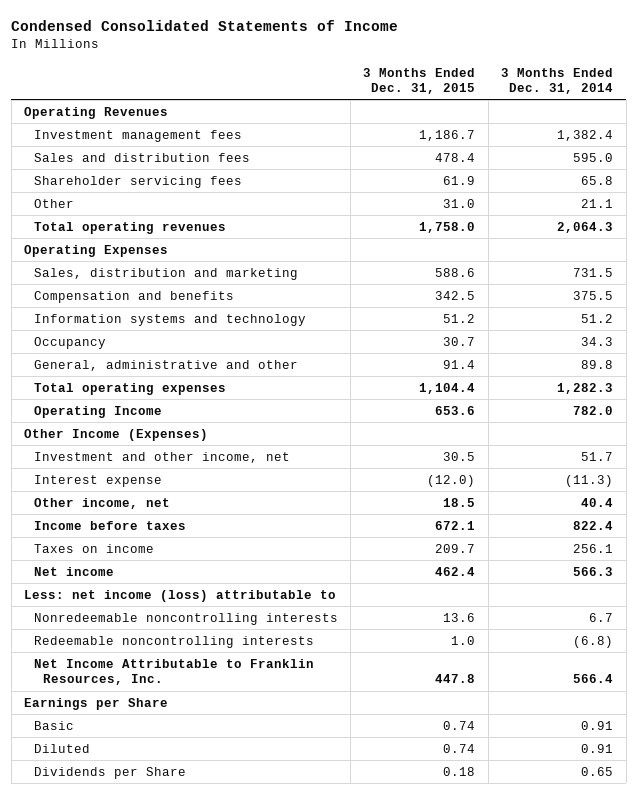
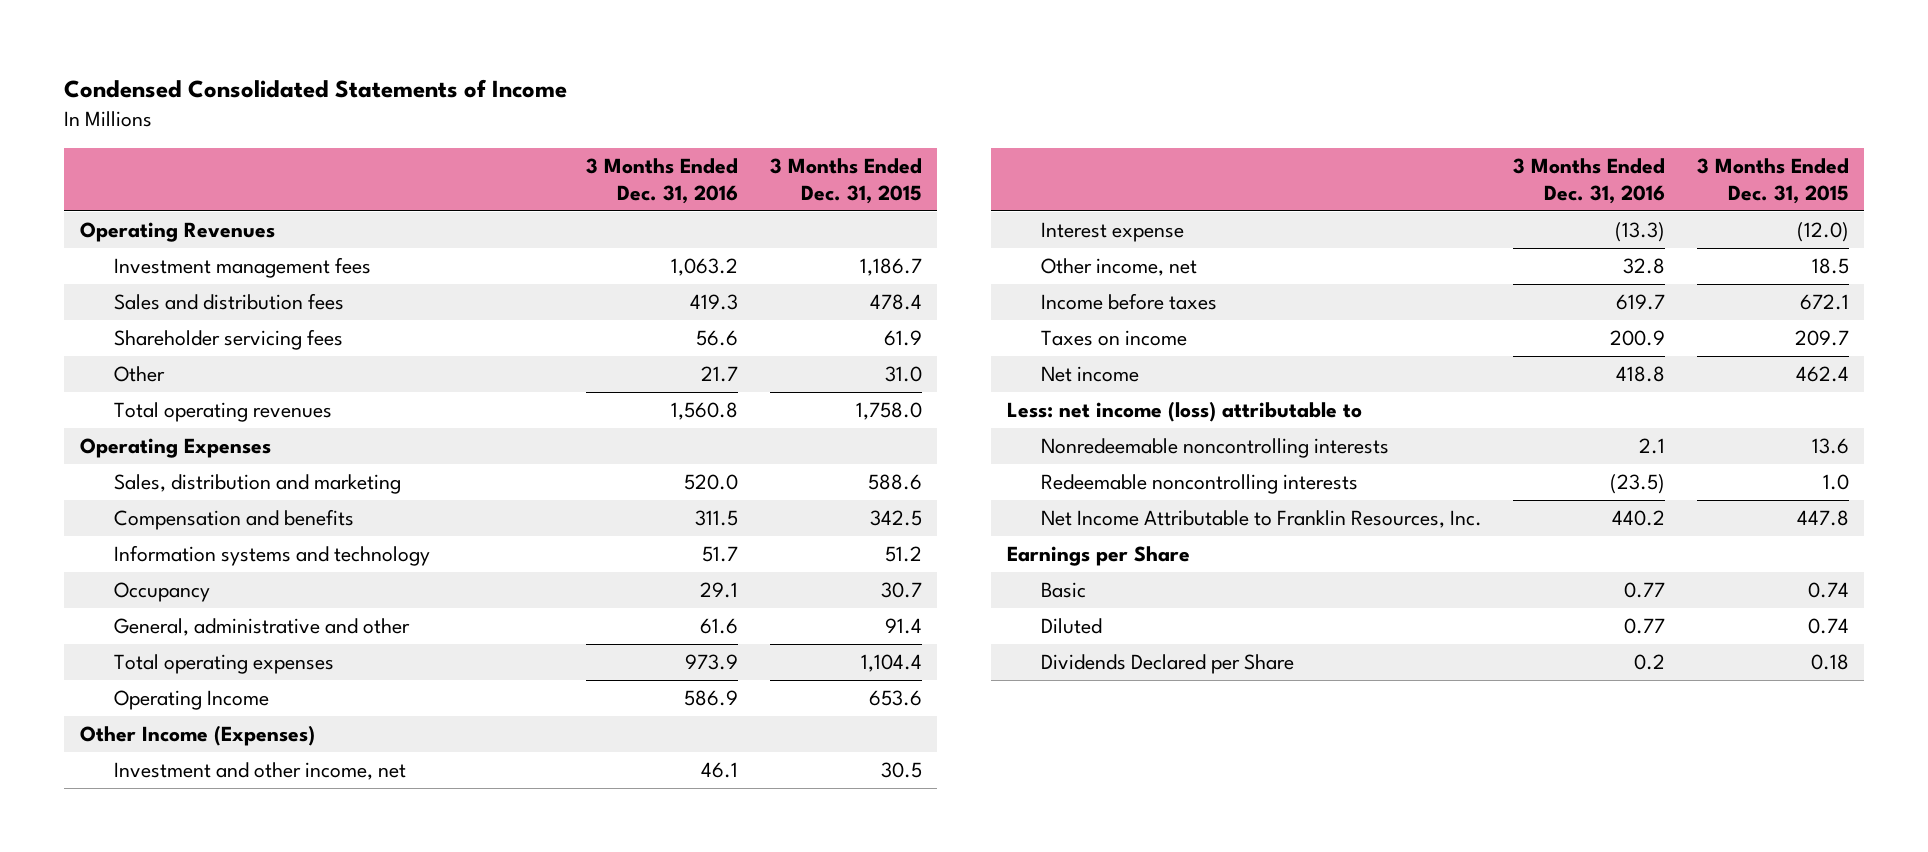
[501,67,614,94] 3 Months Ended Dec. 31, 2014 -> none
none -> [586,157,739,204] 3 Months Ended Dec. 31, 2016
[33,766,186,779] Dividends per Share -> [1040,654,1294,675] Dividends Declared per Share

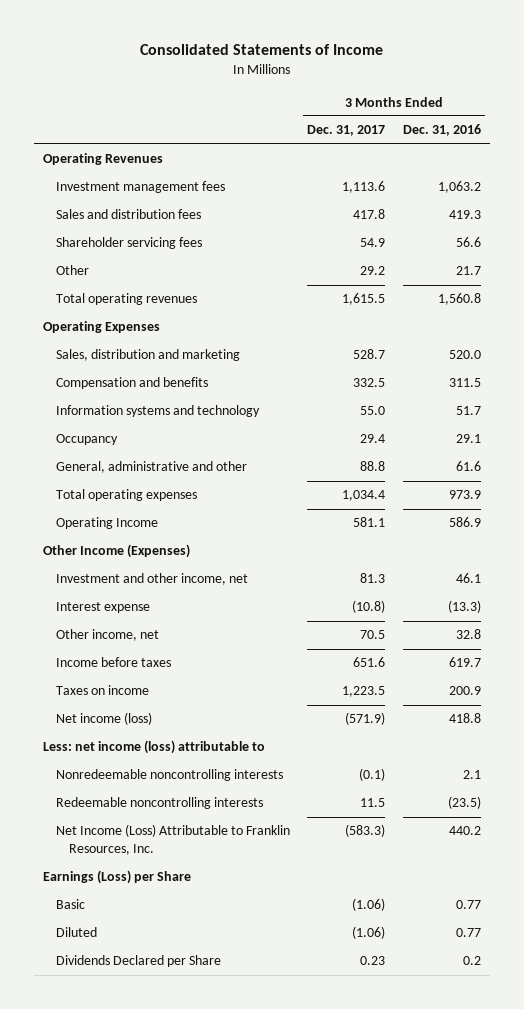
[64,79,568,99] Condensed Consolidated Statements of Income -> [139,44,383,56] Consolidated Statements of Income
[769,157,922,204] 3 Months Ended Dec. 31, 2015 -> none
none -> [307,125,386,137] Dec. 31, 2017
[1040,366,1139,383] Net income -> [55,712,152,726] Net income (loss)
[1040,510,1482,529] Net Income Attributable to Franklin Resources, Inc. -> [55,824,290,856] Net Income (Loss) Attributable to Franklin Resources, Inc.
[1006,546,1190,567] Earnings per Share -> [42,870,191,885] Earnings (Loss) per Share

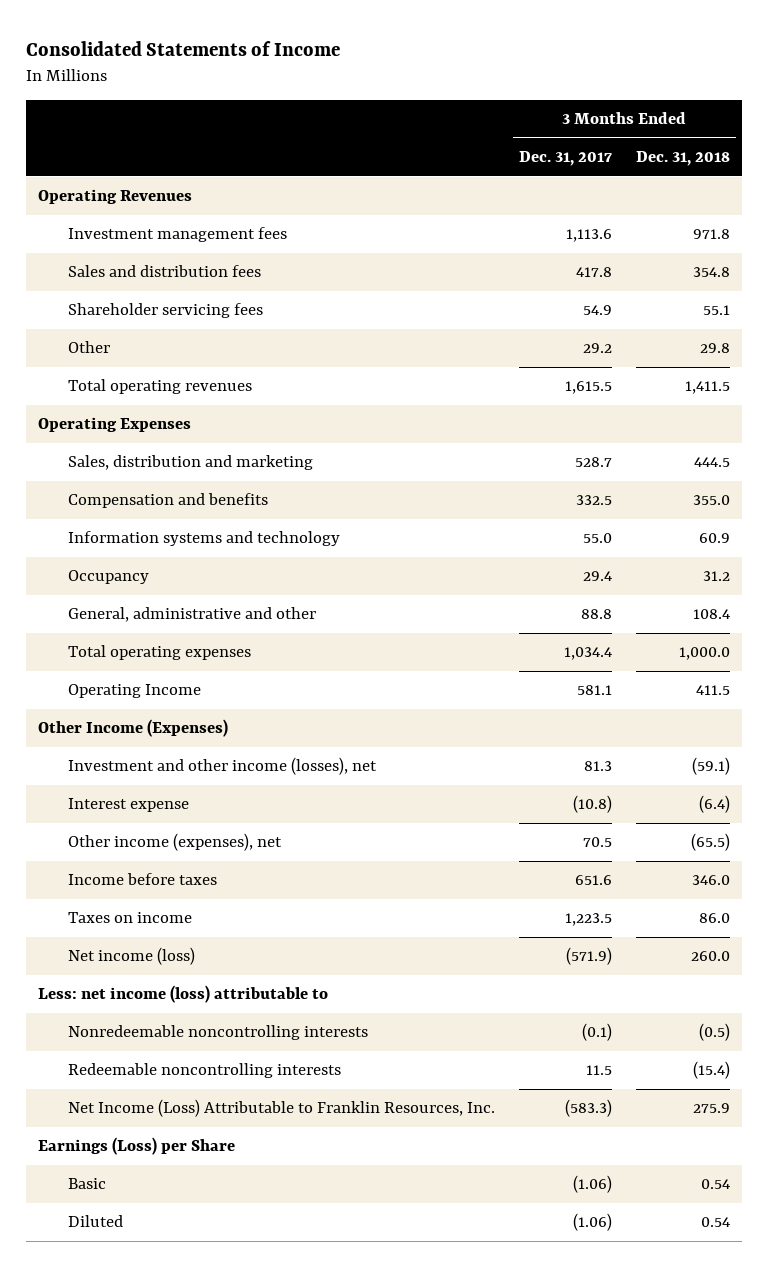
[403,124,482,137] Dec. 31, 2016 -> none
none -> [635,151,730,167] Dec. 31, 2018
[55,573,248,586] Investment and other income, net -> [67,757,377,776] Investment and other income (losses), net
[55,629,159,642] Other income, net -> [67,833,282,852] Other income (expenses), net
[55,955,221,968] Dividends Declared per Share -> none

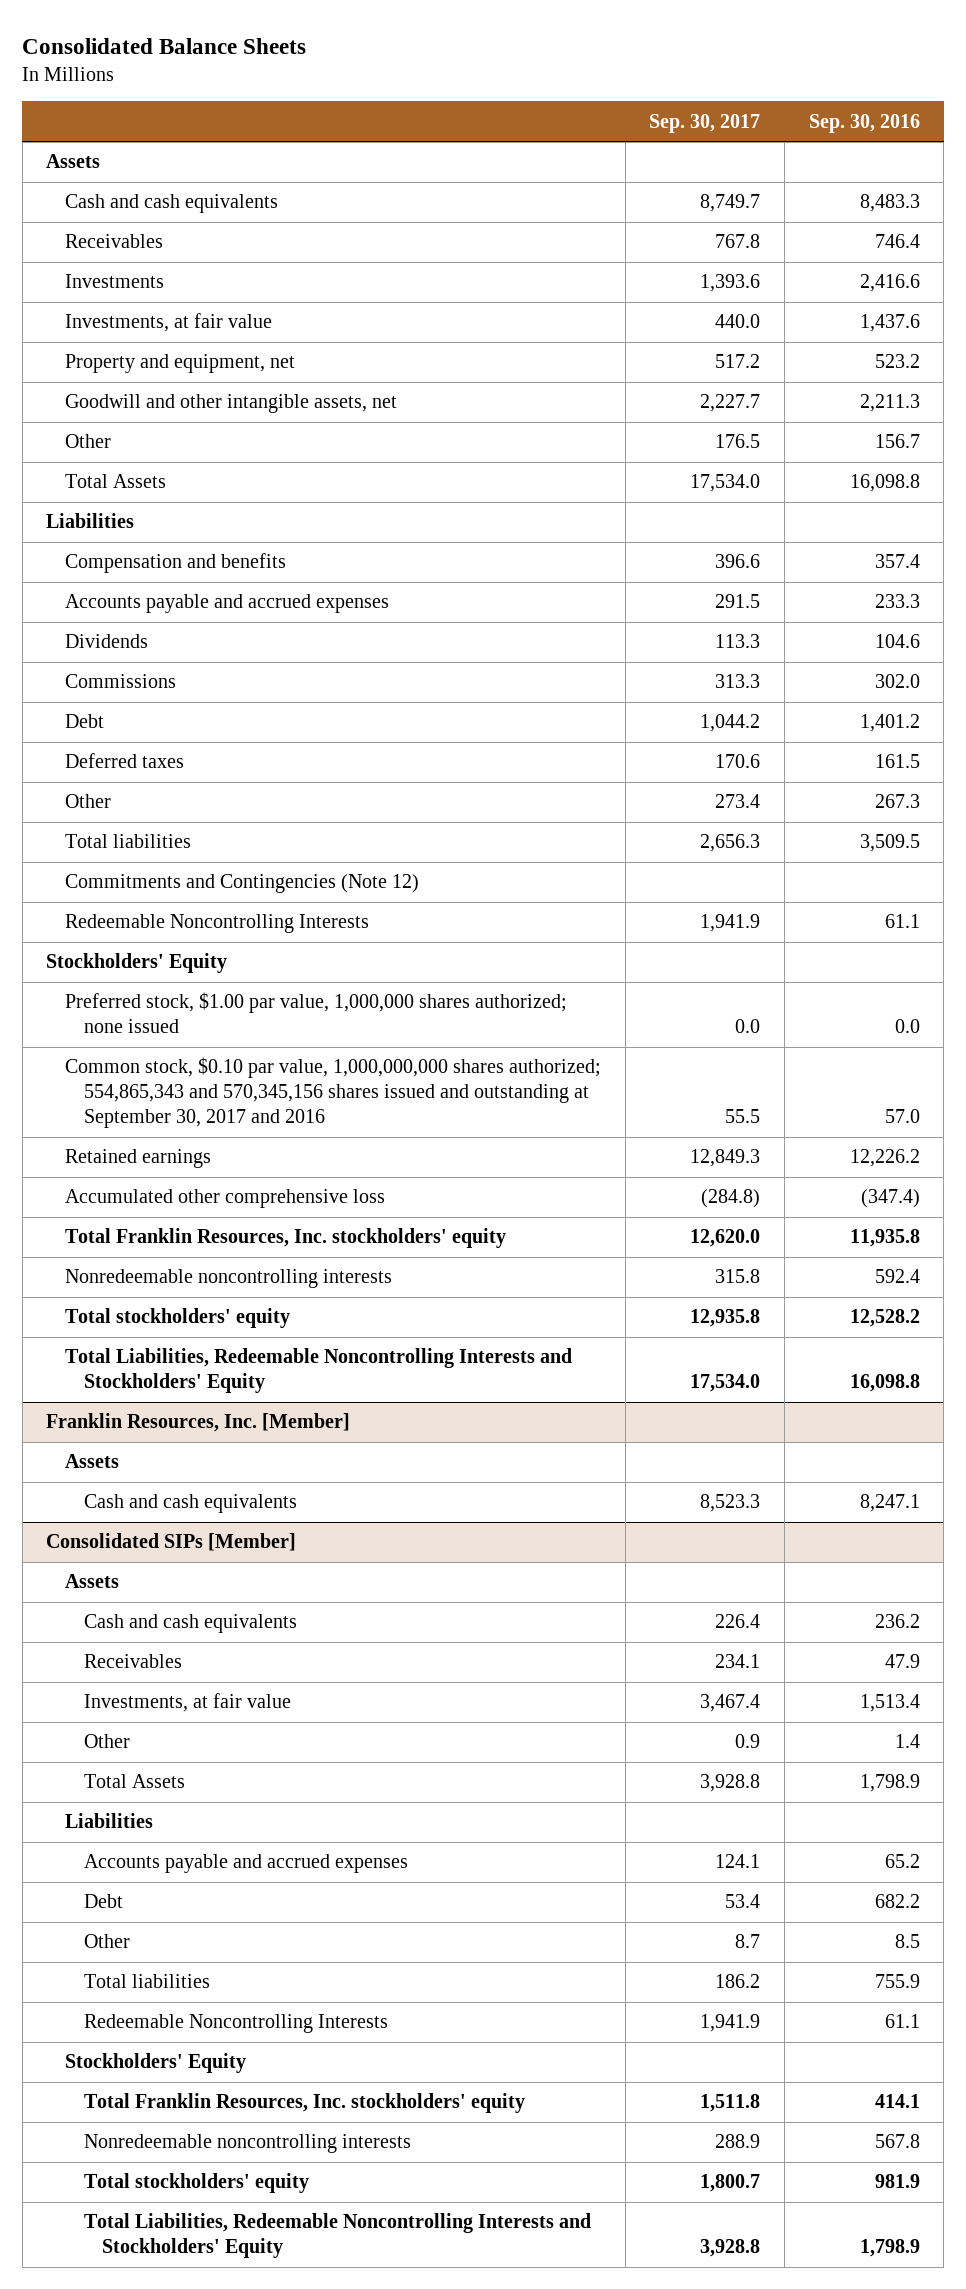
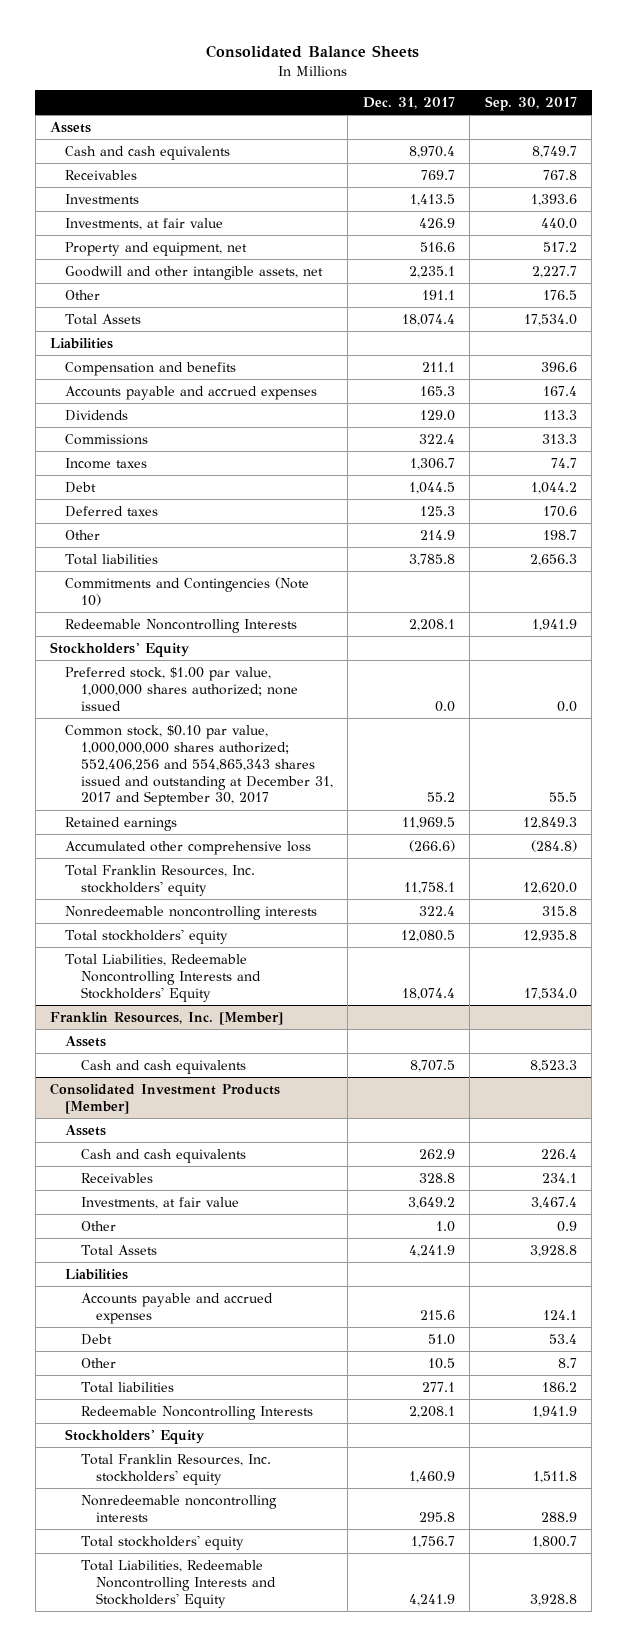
[808,113,920,133] Sep. 30, 2016 -> none
none -> [362,97,455,110] Dec. 31, 2017
[715,594,761,609] 291.5 -> [542,386,577,397] 167.4
none -> [65,458,148,470] Income taxes
[715,794,761,809] 273.4 -> [542,530,577,541] 198.7
[65,874,420,894] Commitments and Contingencies (Note 12) -> [65,577,310,606] Commitments and Contingencies (Note 10)
[65,1057,602,1129] Common stock, $0.10 par value, 1,000,000,000 shares authorized; 554,865,343 and 570,345,156 shares issued and outstanding at September 30, 2017 and 2016 -> [65,725,333,807] Common stock, $0.10 par value, 1,000,000,000 shares authorized; 552,406,256 and 554,865,343 shares issued and outstanding at December 31, 2017 and September 30, 2017
[46,1533,297,1552] Consolidated SIPs [Member] -> none
none -> [50,1083,281,1114] Consolidated Investment Products [Member]

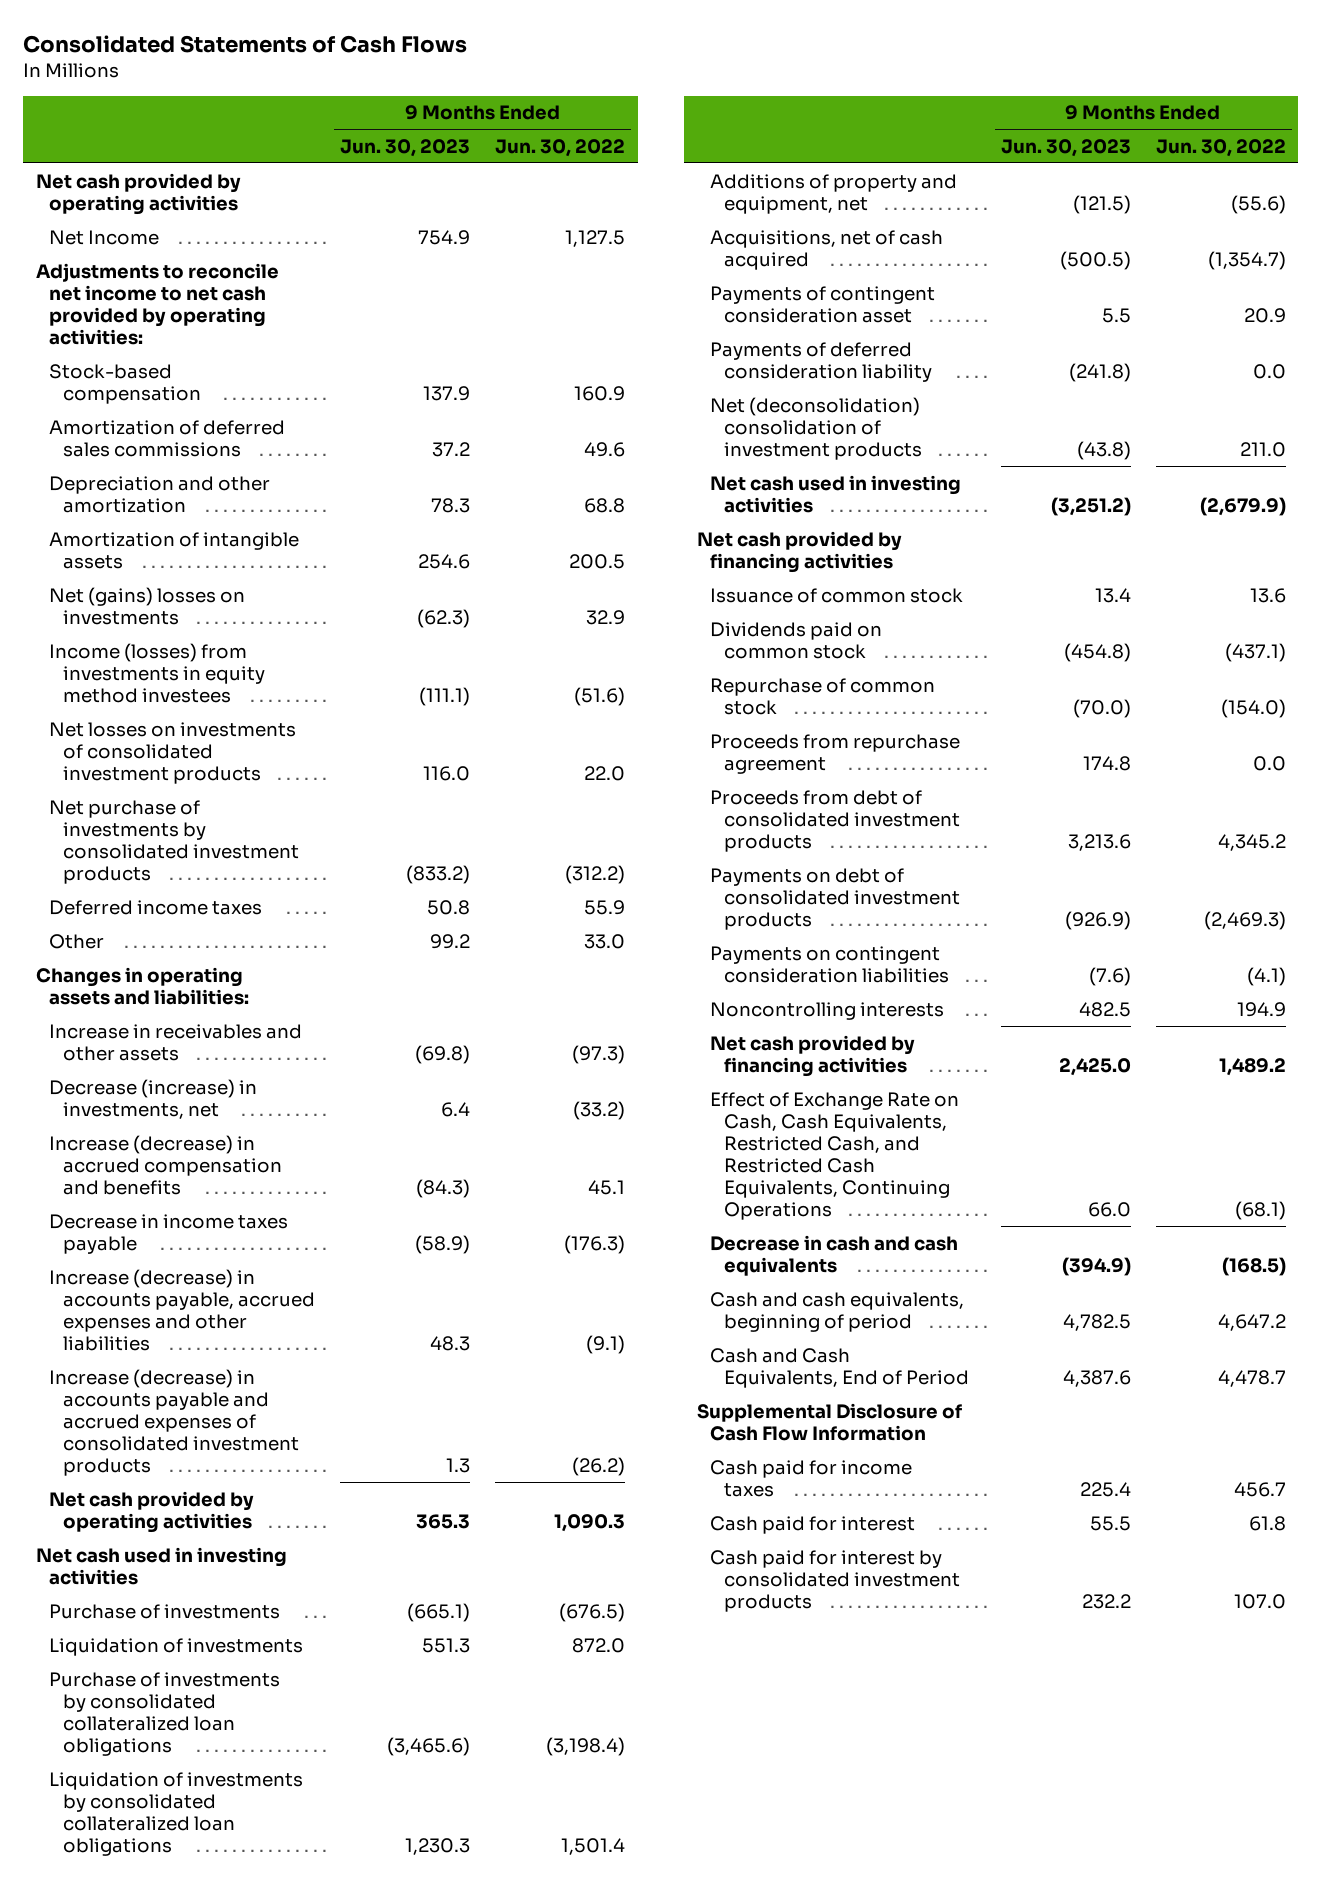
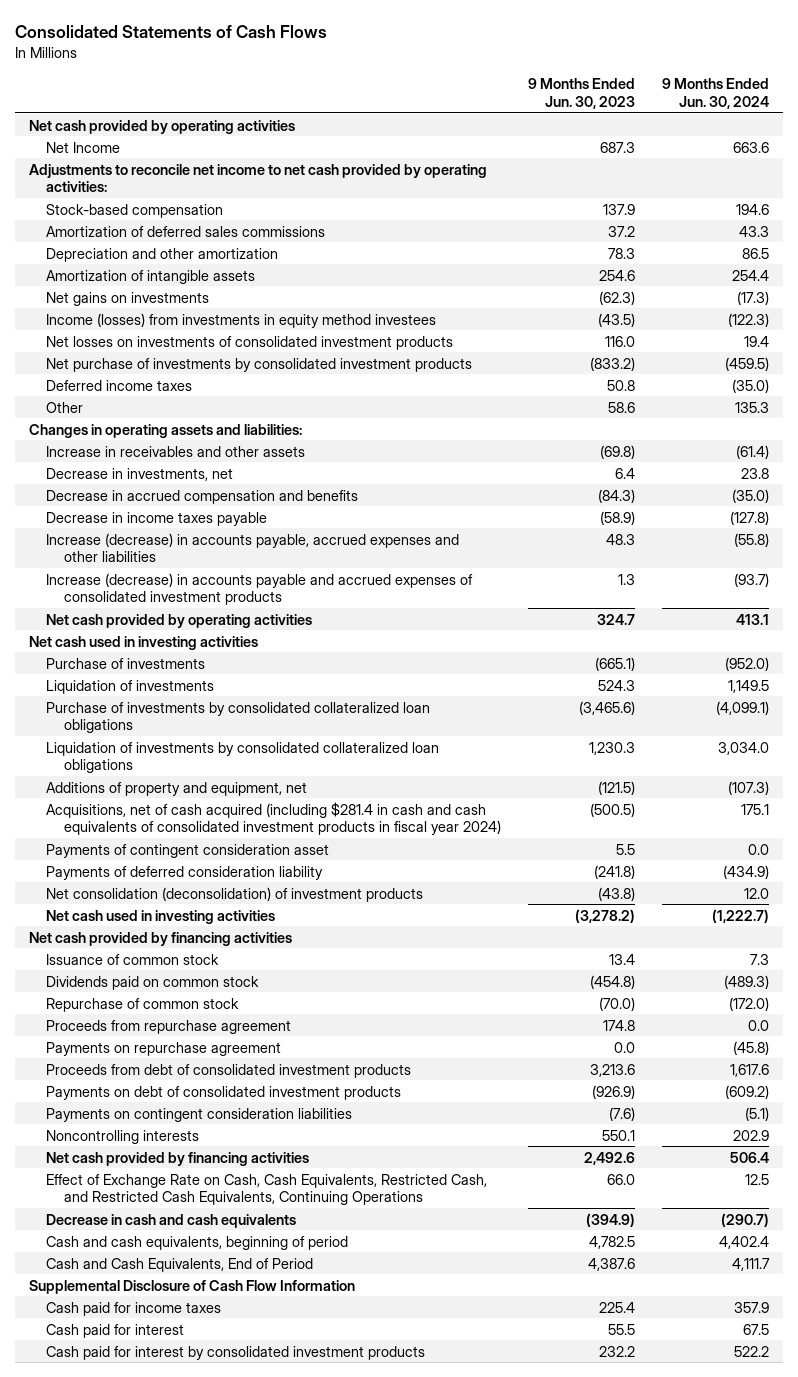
[495,138,626,157] Jun. 30, 2022 -> none
none -> [661,78,769,110] 9 Months Ended Jun. 30, 2024
[417,229,470,245] 754.9 -> [599,141,635,153] 687.3
[49,586,246,625] Net (gains) losses on investments -> [46,291,210,306] Net gains on investments
[418,686,470,706] (111.1) -> [597,312,635,327] (43.5)
[429,933,470,949] 99.2 -> [607,401,635,413] 58.6
[49,1078,258,1119] Decrease (increase) in investments, net -> [46,467,234,481] Decrease in investments, net
[49,1134,282,1195] Increase (decrease) in accrued compensation and benefits -> [46,489,359,504] Decrease in accrued compensation and benefits
[415,1513,470,1529] 365.3 -> [596,613,635,625] 324.7
[421,1637,470,1653] 551.3 -> [597,679,635,691] 524.3
[710,229,944,270] Acquisitions, net of cash acquired -> [46,801,501,836] Acquisitions, net of cash acquired (including $281.4 in cash and cash equivalents of consolidated investment products in fiscal year 2024)
[710,396,922,460] Net (deconsolidation) consolidation of investment products -> [46,886,424,902] Net consolidation (deconsolidation) of investment products
[1050,496,1131,516] (3,251.2) -> [574,908,635,923] (3,278.2)
none -> [46,1041,282,1056] Payments on repurchase agreement
[1078,1001,1131,1017] 482.5 -> [601,1129,635,1141] 550.1
[1058,1057,1131,1076] 2,425.0 -> [583,1151,635,1165] 2,492.6

